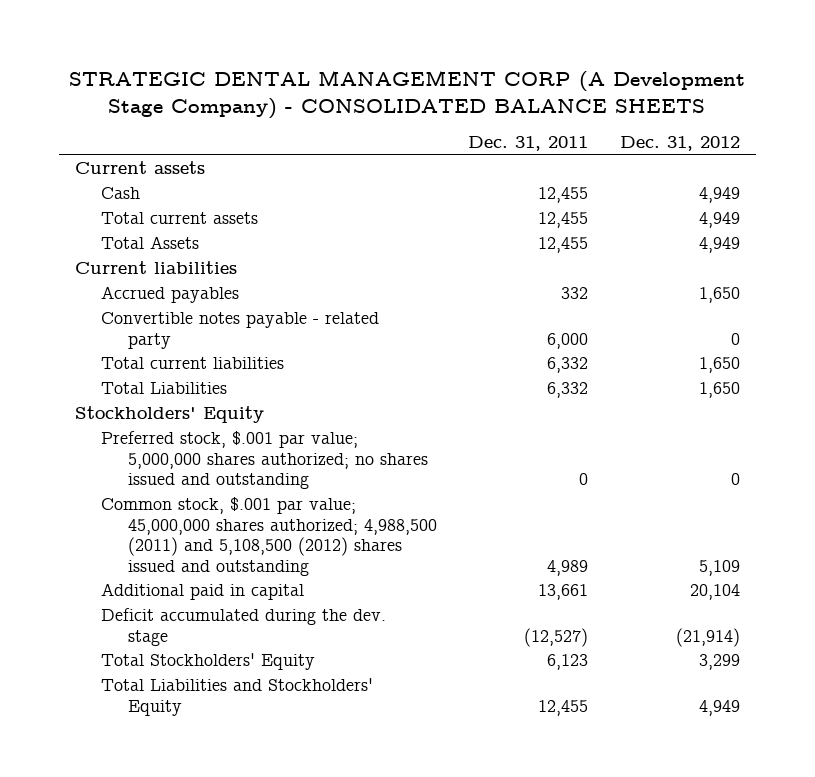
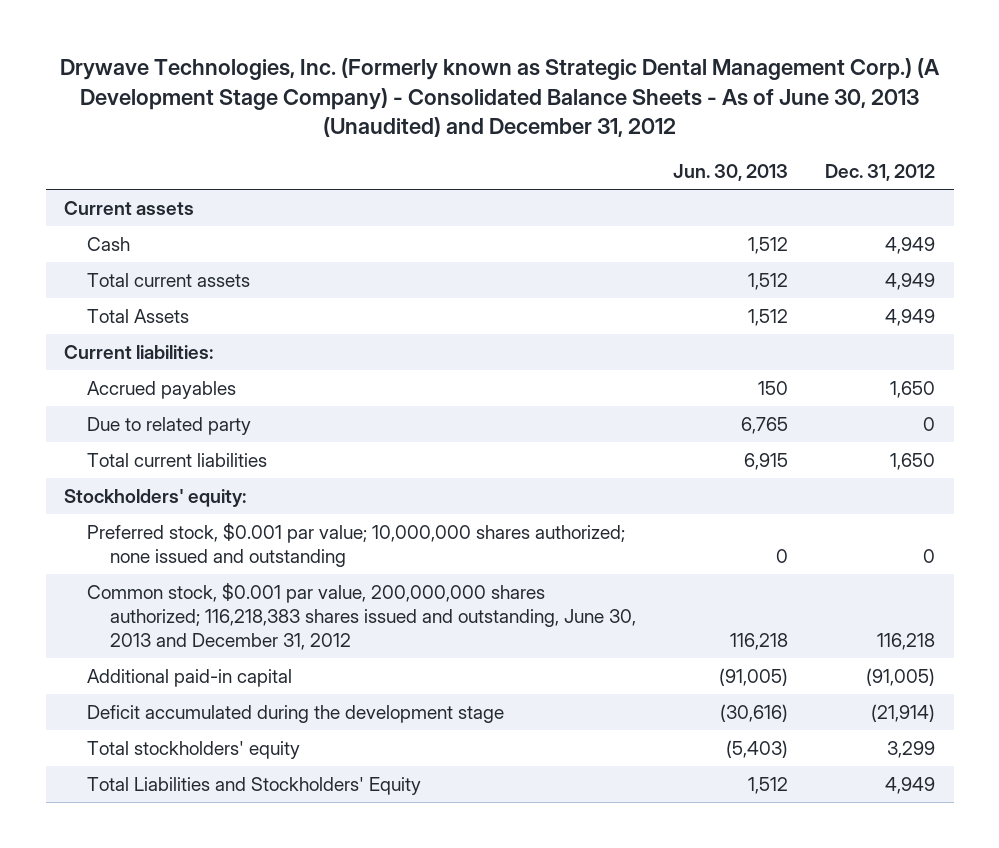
[69,69,746,119] STRATEGIC DENTAL MANAGEMENT CORP (A Development Stage Company) - CONSOLIDATED BALANCE SHEETS -> [59,58,940,138] Drywave Technologies, Inc. (Formerly known as Strategic Dental Management Corp.) (A Development Stage Company) - Consolidated Balance Sheets - As of June 30, 2013 (Unaudited) and December 31, 2012
[468,136,589,152] Dec. 31, 2011 -> none
none -> [673,164,789,182] Jun. 30, 2013
[74,261,237,275] Current liabilities -> [64,344,214,359] Current liabilities:
[101,312,380,349] Convertible notes payable - related party -> none
none -> [87,416,252,435] Due to related party
[101,382,228,395] Total Liabilities -> none
[101,497,437,576] Common stock, $.001 par value; 45,000,000 shares authorized; 4,988,500 (2011) and 5,108,500 (2012) shares issued and outstanding -> none
[74,406,264,424] Stockholders' Equity -> [64,488,247,507] Stockholders' equity:
[101,431,428,490] Preferred stock, $.001 par value; 5,000,000 shares authorized; no shares issued and outstanding -> [87,522,626,567] Preferred stock, $0.001 par value; 10,000,000 shares authorized; none issued and outstanding
none -> [87,582,637,650] Common stock, $0.001 par value, 200,000,000 shares authorized; 116,218,383 shares issued and outstanding, June 30, 2013 and December 31, 2012
[101,583,305,601] Additional paid in capital -> [87,668,293,687] Additional paid-in capital
[690,584,741,601] 20,104 -> [866,667,936,686] (91,005)
[101,608,387,646] Deficit accumulated during the dev. stage -> [87,704,505,723] Deficit accumulated during the development stage
[101,653,316,671] Total Stockholders' Equity -> [87,740,301,759] Total stockholders' equity

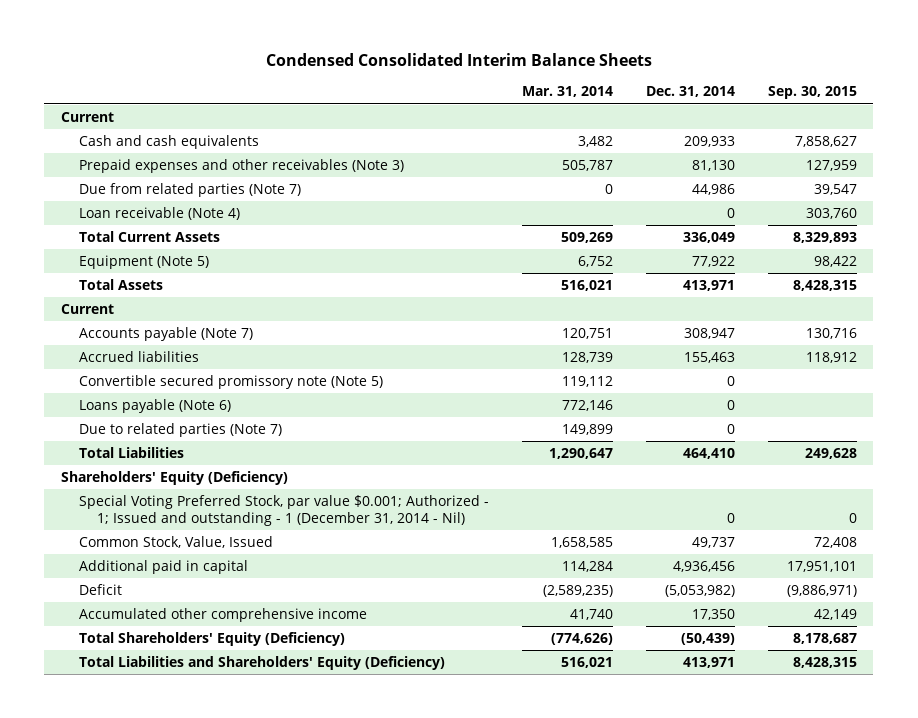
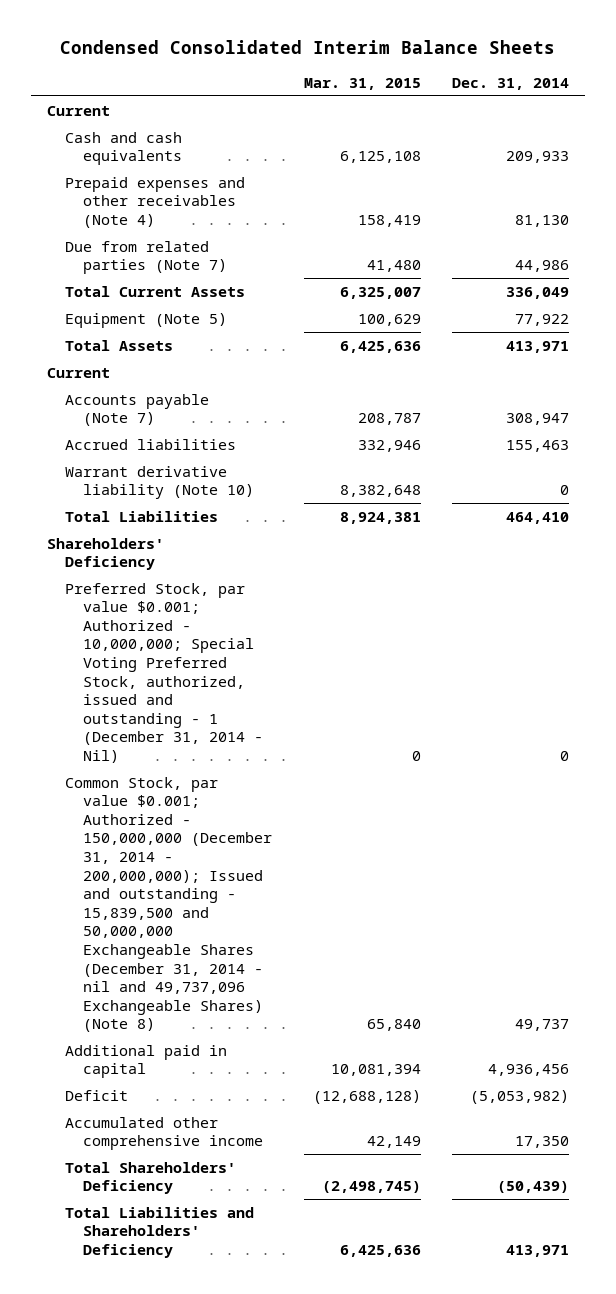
[521,86,613,98] Mar. 31, 2014 -> none
[767,86,857,100] Sep. 30, 2015 -> none
none -> [303,77,421,90] Mar. 31, 2015
[78,158,404,173] Prepaid expenses and other receivables (Note 3) -> [64,176,245,228] Prepaid expenses and other receivables (Note 4)
[78,206,240,220] Loan receivable (Note 4) -> none
[78,374,383,389] Convertible secured promissory note (Note 5) -> none
[78,398,231,413] Loans payable (Note 6) -> none
[78,422,282,437] Due to related parties (Note 7) -> none
none -> [64,465,255,500] Warrant derivative liability (Note 10)
[60,470,288,485] Shareholders' Equity (Deficiency) -> [46,537,164,571] Shareholders' Deficiency
[78,494,489,527] Special Voting Preferred Stock, par value $0.001; Authorized - 1; Issued and outstanding - 1 (December 31, 2014 - Nil) -> [64,582,264,764] Preferred Stock, par value $0.001; Authorized - 10,000,000; Special Voting Preferred Stock, authorized, issued and outstanding - 1 (December 31, 2014 - Nil)
[78,535,273,548] Common Stock, Value, Issued -> [64,776,273,1033] Common Stock, par value $0.001; Authorized - 150,000,000 (December 31, 2014 - 200,000,000); Issued and outstanding - 15,839,500 and 50,000,000 Exchangeable Shares (December 31, 2014 - nil and 49,737,096 Exchangeable Shares) (Note 8)
[78,631,345,646] Total Shareholders' Equity (Deficiency) -> [64,1161,236,1195] Total Shareholders' Deficiency
[78,655,445,670] Total Liabilities and Shareholders' Equity (Deficiency) -> [64,1206,254,1258] Total Liabilities and Shareholders' Deficiency

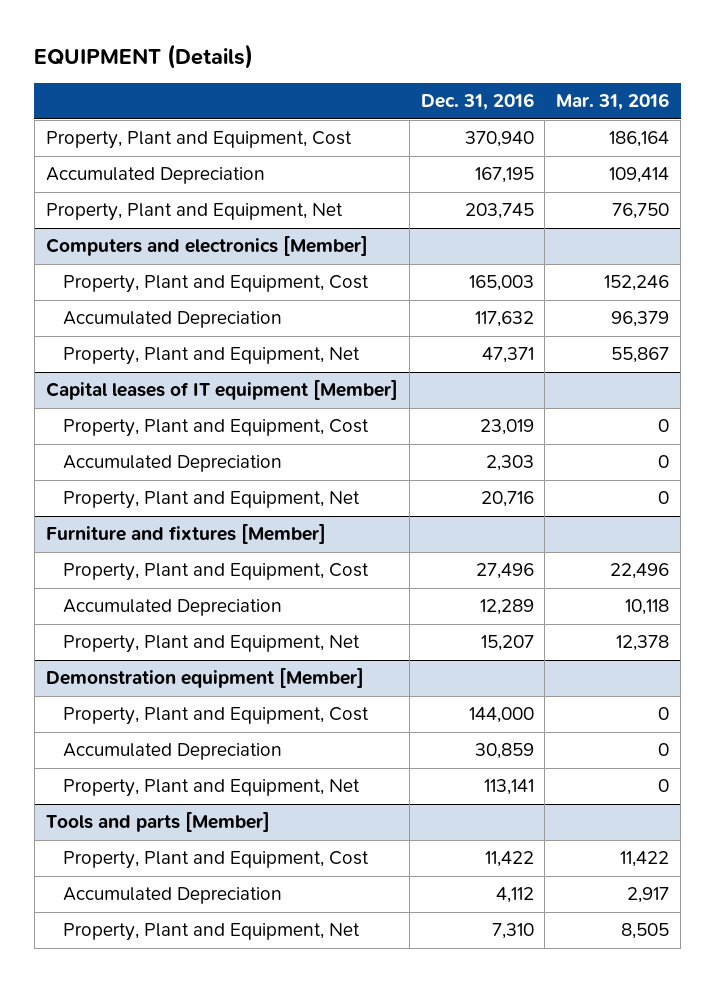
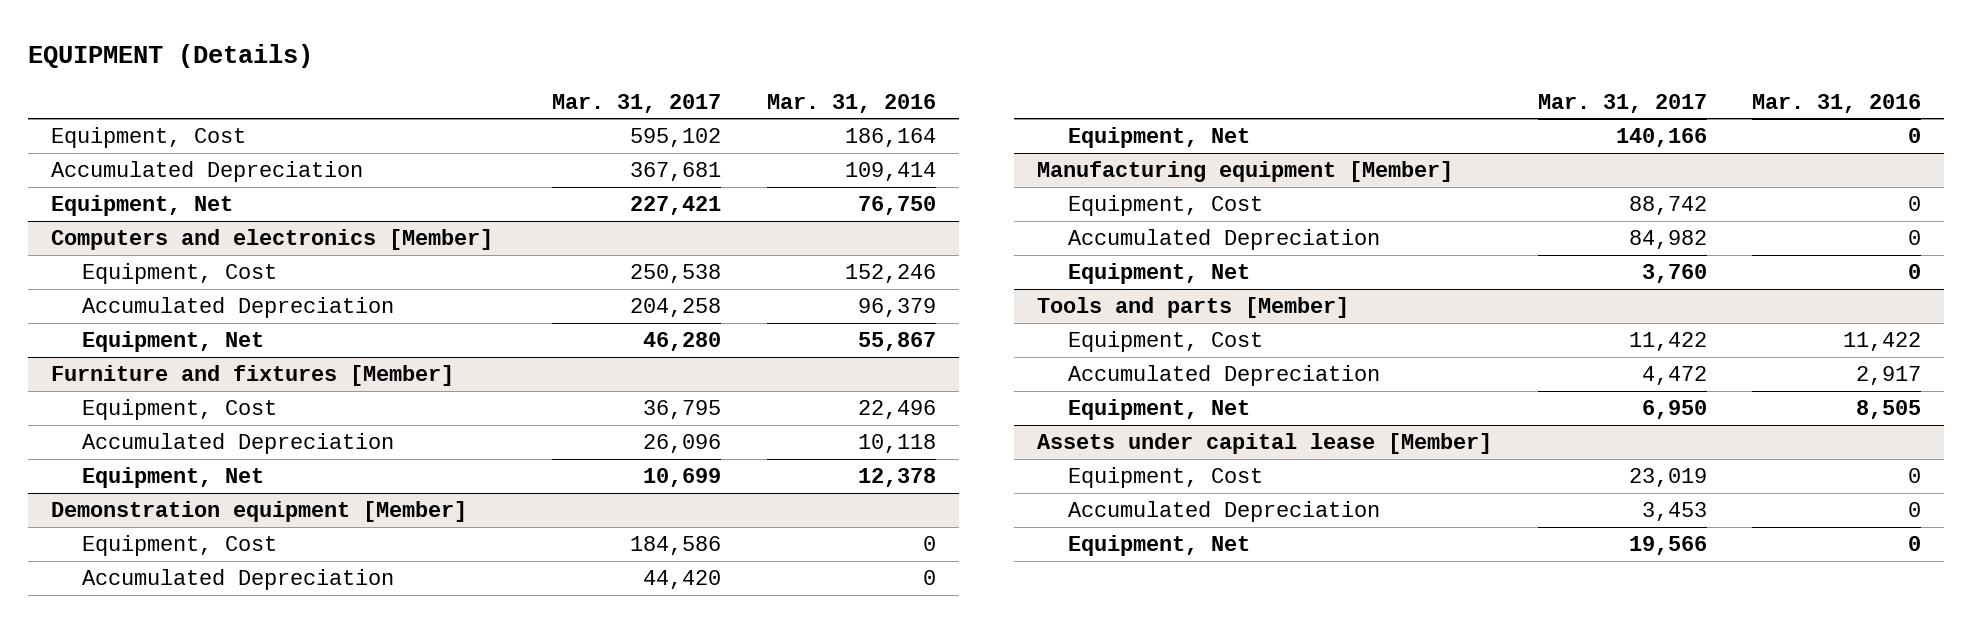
[420,93,534,111] Dec. 31, 2016 -> none
none -> [552,93,722,113] Mar. 31, 2017
[45,131,352,150] Property, Plant and Equipment, Cost -> [51,127,247,149] Equipment, Cost
[45,203,343,222] Property, Plant and Equipment, Net -> [51,195,234,217] Equipment, Net
[62,275,369,294] Property, Plant and Equipment, Cost -> [82,263,278,285] Equipment, Cost
[45,380,398,401] Capital leases of IT equipment [Member] -> none
[62,419,369,438] Property, Plant and Equipment, Cost -> none
[62,455,282,473] Accumulated Depreciation -> none
[62,491,360,510] Property, Plant and Equipment, Net -> none
[62,347,360,366] Property, Plant and Equipment, Net -> [82,331,265,353] Equipment, Net
[62,563,369,582] Property, Plant and Equipment, Cost -> [82,399,278,421] Equipment, Cost
[62,635,360,654] Property, Plant and Equipment, Net -> [82,467,265,489] Equipment, Net
[62,707,369,726] Property, Plant and Equipment, Cost -> [82,535,278,557] Equipment, Cost
[62,779,360,798] Property, Plant and Equipment, Net -> [1067,127,1250,149] Equipment, Net
none -> [1036,161,1453,183] Manufacturing equipment [Member]
none -> [1067,195,1263,217] Equipment, Cost
none -> [1067,229,1380,251] Accumulated Depreciation
none -> [1067,263,1250,285] Equipment, Net
[62,851,369,870] Property, Plant and Equipment, Cost -> [1067,331,1263,353] Equipment, Cost
[62,923,360,942] Property, Plant and Equipment, Net -> [1067,399,1250,421] Equipment, Net
none -> [1036,433,1492,455] Assets under capital lease [Member]
none -> [1067,467,1263,489] Equipment, Cost
none -> [1067,501,1380,523] Accumulated Depreciation
none -> [1067,535,1250,557] Equipment, Net

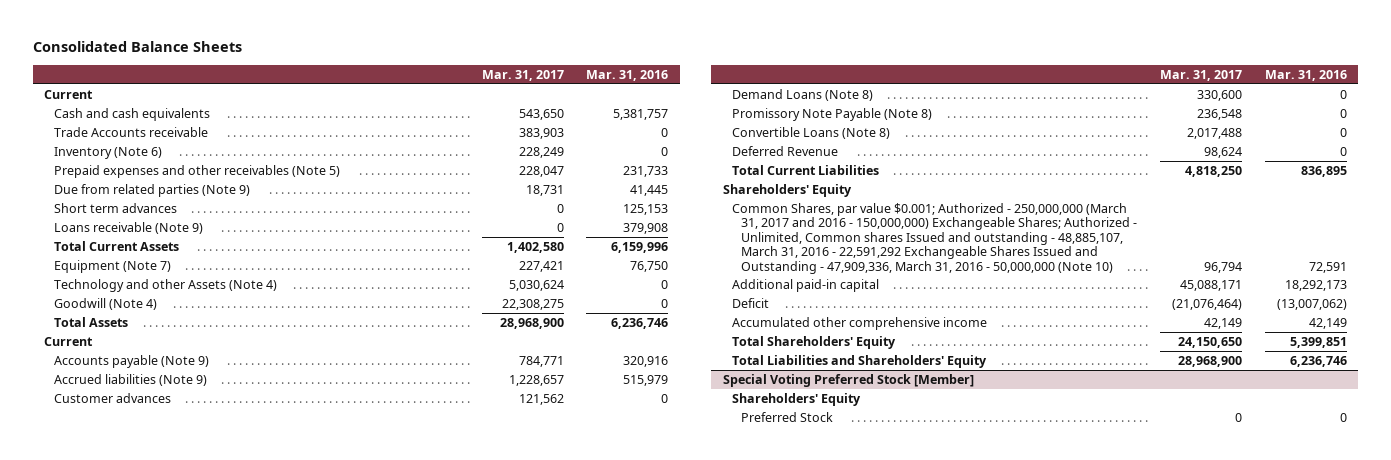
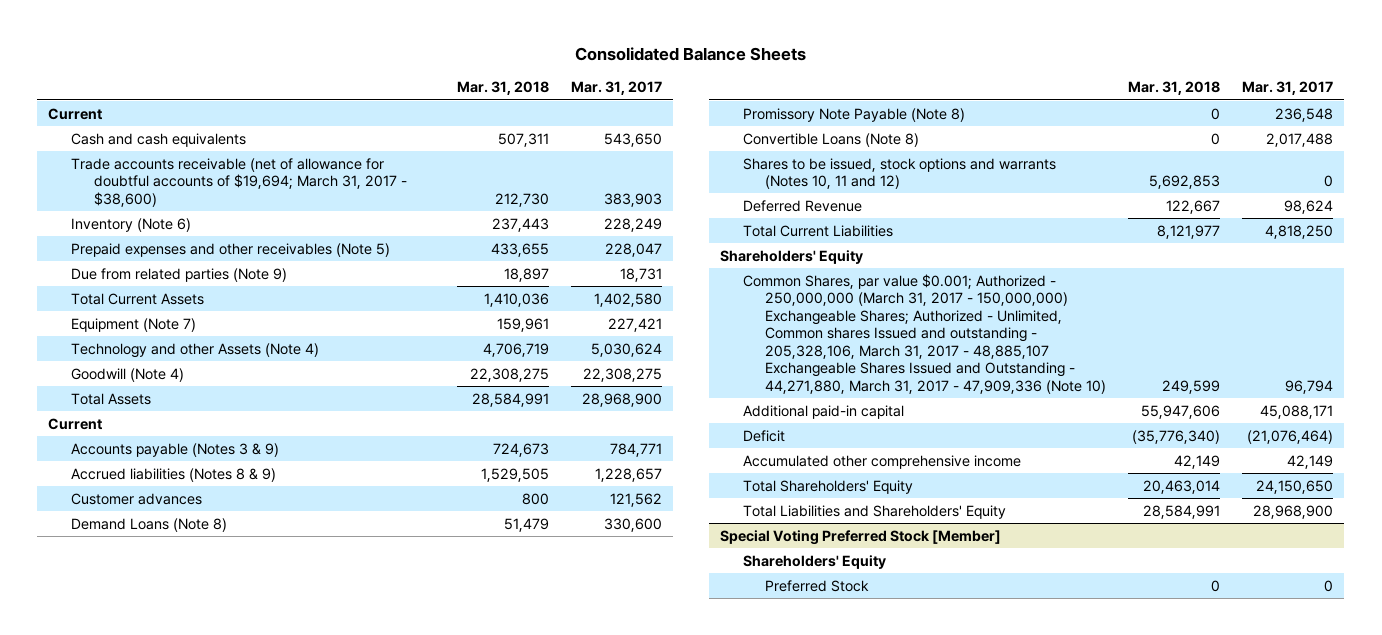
[586,69,669,81] Mar. 31, 2016 -> none
none -> [456,81,549,96] Mar. 31, 2018
[53,126,208,137] Trade Accounts receivable -> [71,157,407,207] Trade accounts receivable (net of allowance for doubtful accounts of $19,694; March 31, 2017 - $38,600)
[53,202,177,213] Short term advances -> none
[53,221,203,234] Loans receivable (Note 9) -> none
[53,354,209,368] Accounts payable (Note 9) -> [71,442,280,457] Accounts payable (Notes 3 & 9)
[53,373,207,386] Accrued liabilities (Note 9) -> [71,467,277,482] Accrued liabilities (Notes 8 & 9)
none -> [742,157,1056,190] Shares to be issued, stock options and warrants (Notes 10, 11 and 12)
[731,202,1137,274] Common Shares, par value $0.001; Authorized - 250,000,000 (March 31, 2017 and 2016 - 150,000,000) Exchangeable Shares; Authorized - Unlimited, Common shares Issued and outstanding - 48,885,107, March 31, 2016 - 22,591,292 Exchangeable Shares Issued and Outstanding - 47,909,336, March 31, 2016 - 50,000,000 (Note 10) -> [742,273,1107,395] Common Shares, par value $0.001; Authorized - 250,000,000 (March 31, 2017 - 150,000,000) Exchangeable Shares; Authorized - Unlimited, Common shares Issued and outstanding - 205,328,106, March 31, 2017 - 48,885,107 Exchangeable Shares Issued and Outstanding - 44,271,880, March 31, 2017 - 47,909,336 (Note 10)

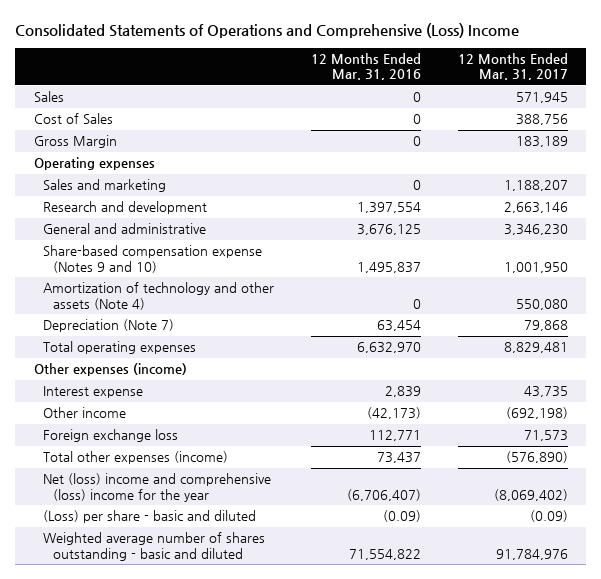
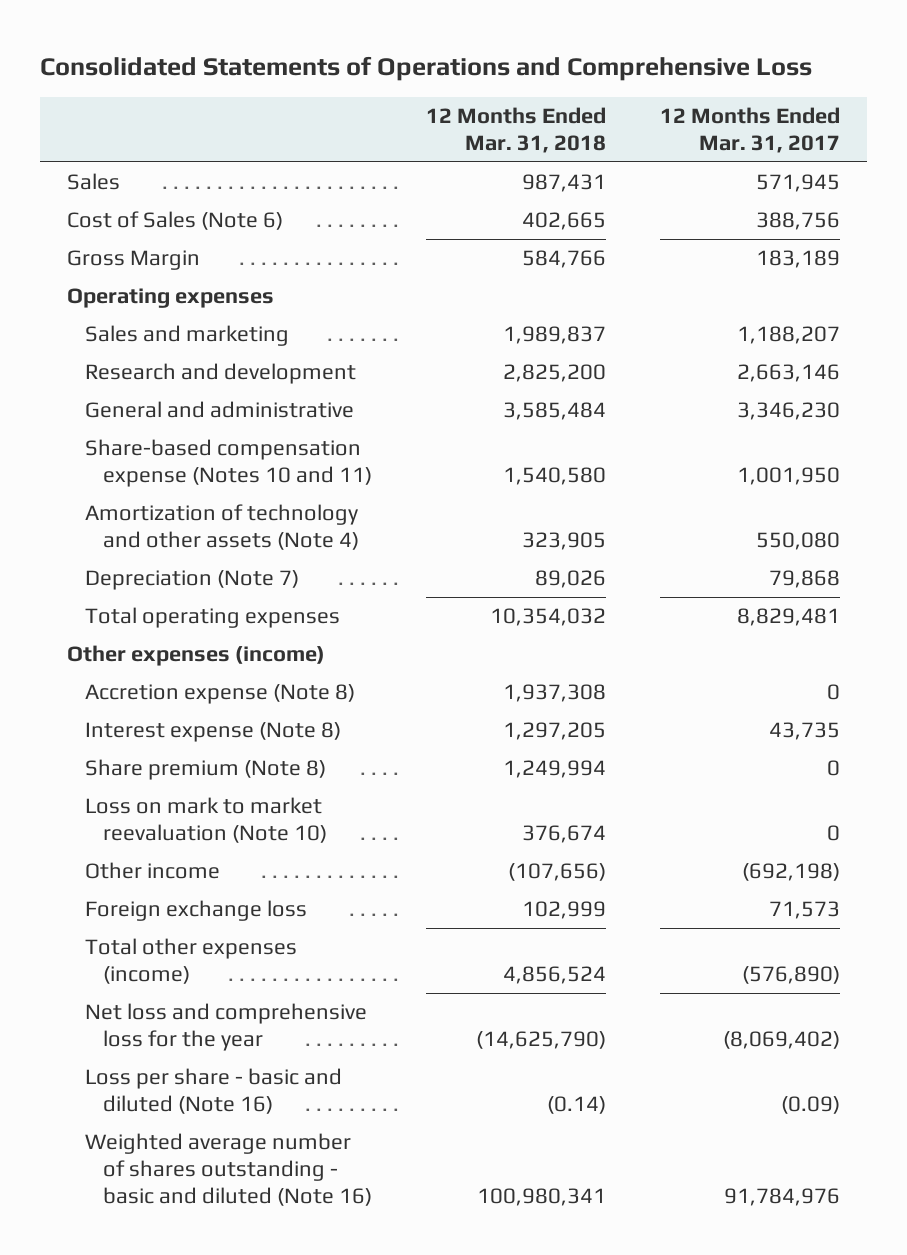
[15,22,520,38] Consolidated Statements of Operations and Comprehensive (Loss) Income -> [40,55,813,81] Consolidated Statements of Operations and Comprehensive Loss
[311,53,422,81] 12 Months Ended Mar. 31, 2016 -> none
none -> [426,107,607,154] 12 Months Ended Mar. 31, 2018
[33,113,113,125] Cost of Sales -> [67,211,284,231] Cost of Sales (Note 6)
[43,245,263,273] Share-based compensation expense (Notes 9 and 10) -> [85,439,373,487] Share-based compensation expense (Notes 10 and 11)
none -> [85,684,356,705] Accretion expense (Note 8)
[43,386,144,399] Interest expense -> [85,722,342,743] Interest expense (Note 8)
none -> [85,759,327,781] Share premium (Note 8)
none -> [85,797,328,843] Loss on mark to market reevaluation (Note 10)
[43,473,272,502] Net (loss) income and comprehensive (loss) income for the year -> [85,1003,368,1051] Net loss and comprehensive loss for the year
[43,510,257,524] (Loss) per share - basic and diluted -> [85,1068,343,1114] Loss per share - basic and diluted (Note 16)
[43,532,266,561] Weighted average number of shares outstanding - basic and diluted -> [85,1133,373,1206] Weighted average number of shares outstanding - basic and diluted (Note 16)

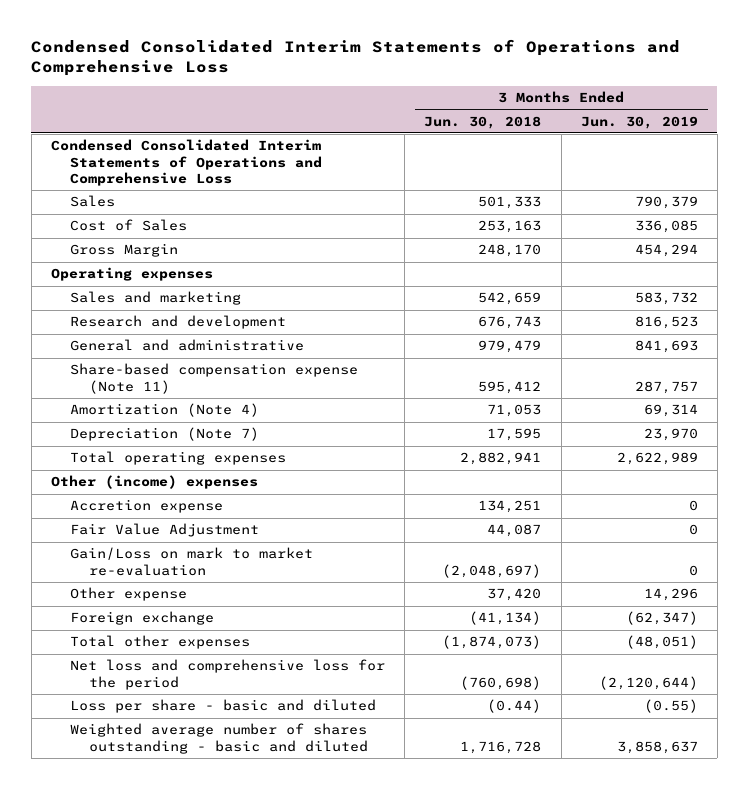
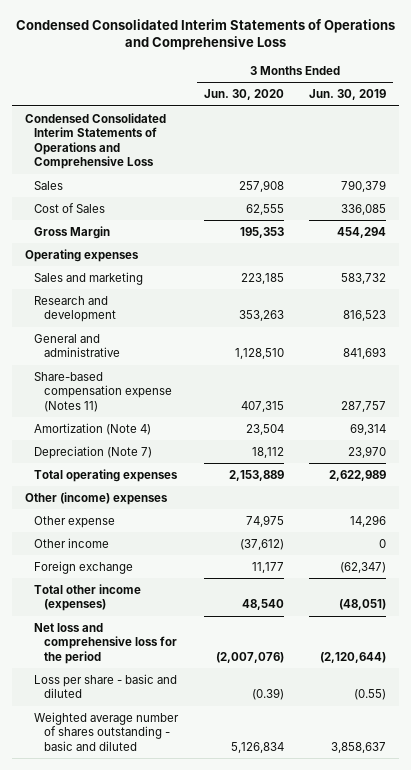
[424,115,542,129] Jun. 30, 2018 -> none
none -> [203,89,284,101] Jun. 30, 2020
[70,363,359,394] Share-based compensation expense (Note 11) -> [34,371,172,412] Share-based compensation expense (Notes 11)
[70,499,224,514] Accretion expense -> none
[70,523,260,538] Fair Value Adjustment -> none
[70,547,314,576] Gain/Loss on mark to market re-evaluation -> none
none -> [34,537,110,548] Other income
[70,635,251,650] Total other expenses -> [34,583,142,612] Total other income (expenses)

